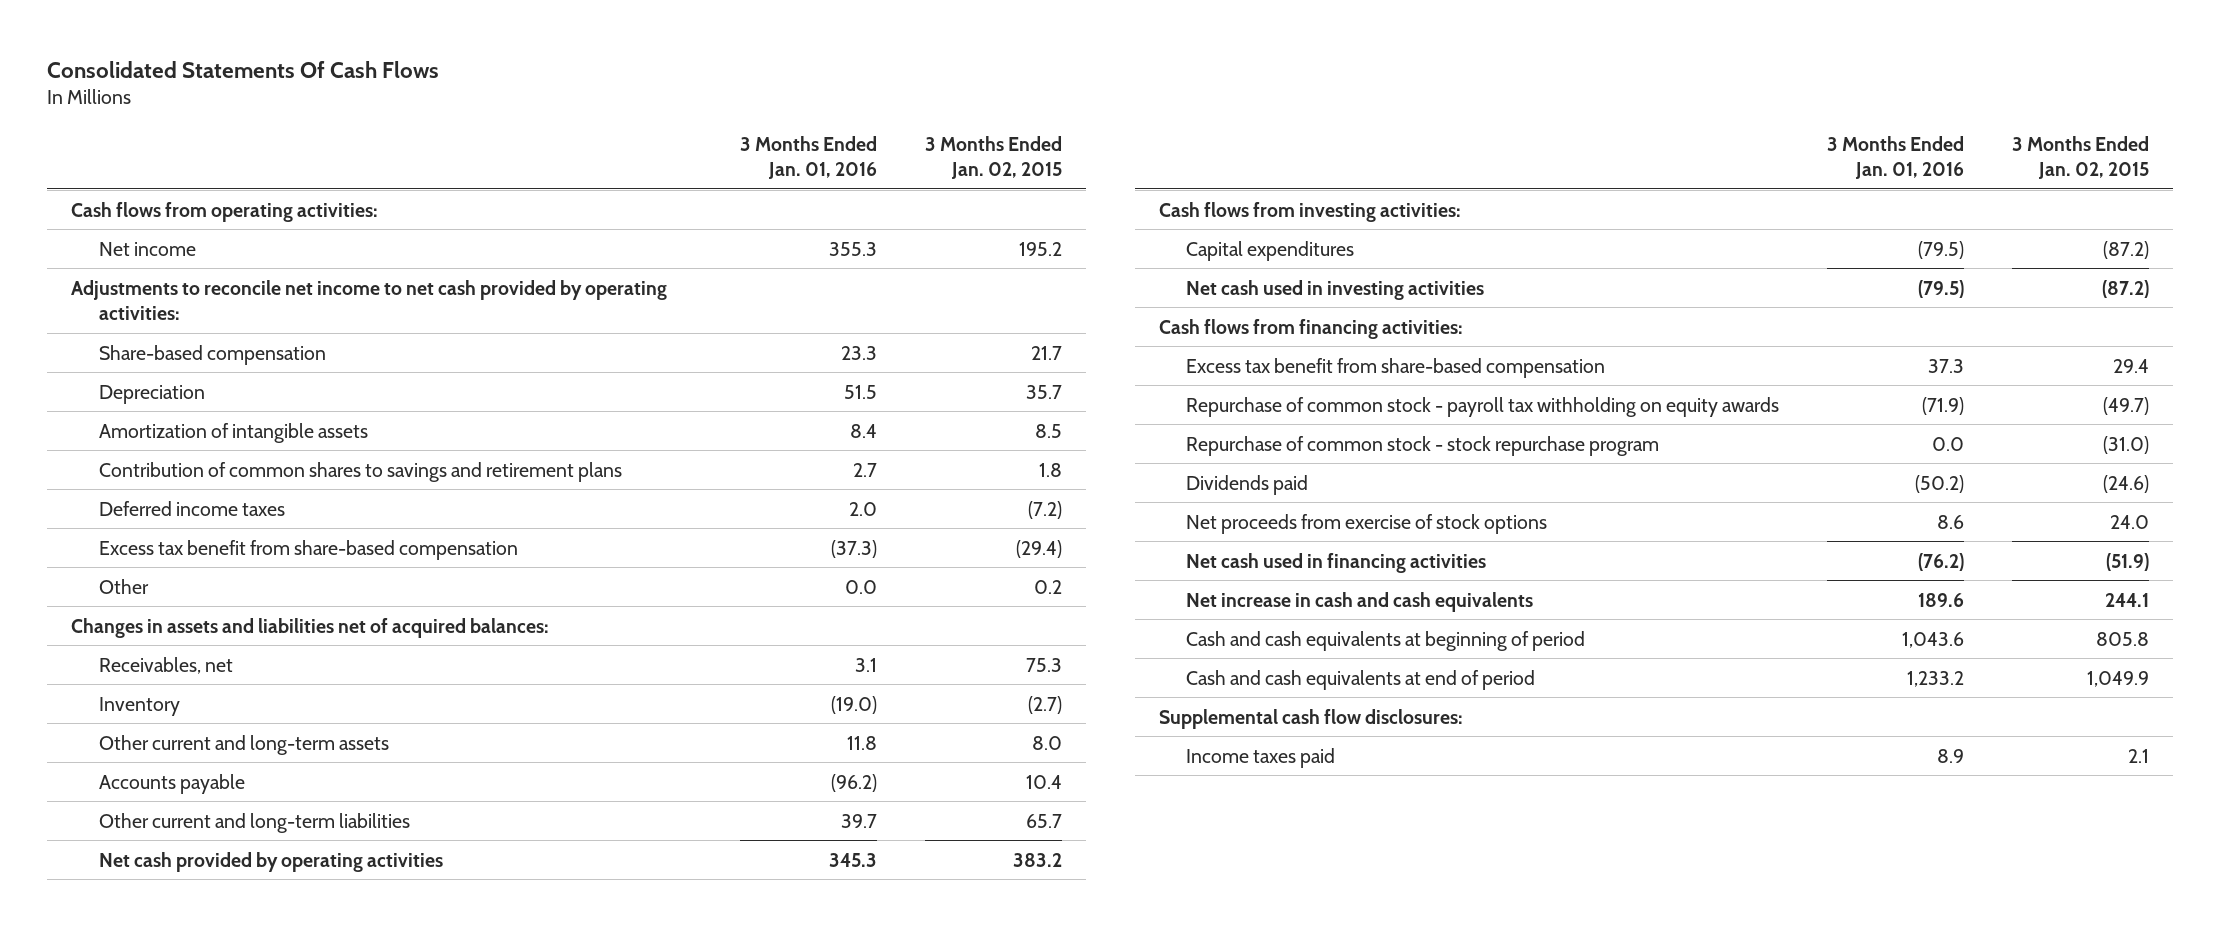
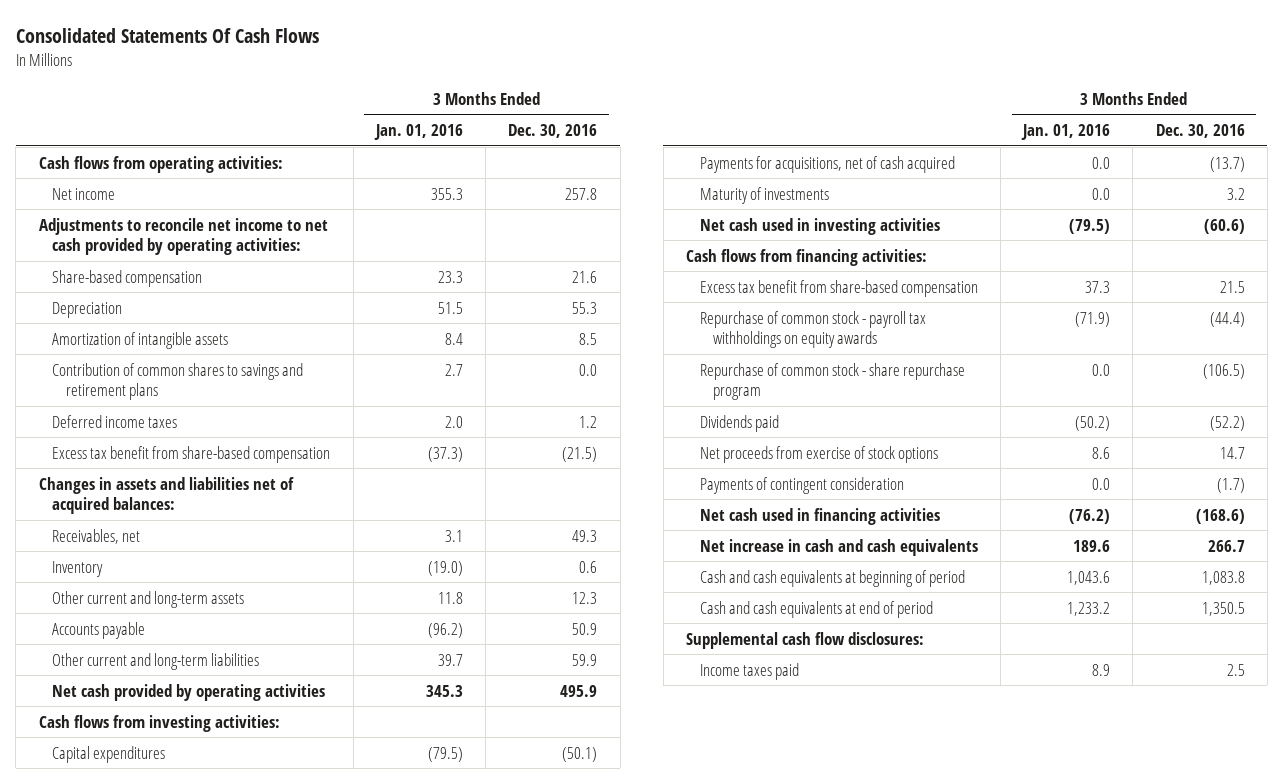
[924,135,1062,179] 3 Months Ended Jan. 02, 2015 -> none
none -> [508,124,598,139] Dec. 30, 2016
[98,578,149,594] Other -> none
none -> [699,155,955,173] Payments for acquisitions, net of cash acquired
none -> [699,186,829,204] Maturity of investments
[1186,396,1780,417] Repurchase of common stock - payroll tax withholding on equity awards -> [699,310,926,349] Repurchase of common stock - payroll tax withholdings on equity awards
[1186,435,1660,456] Repurchase of common stock - stock repurchase program -> [699,362,965,401] Repurchase of common stock - share repurchase program
none -> [699,476,904,494] Payments of contingent consideration

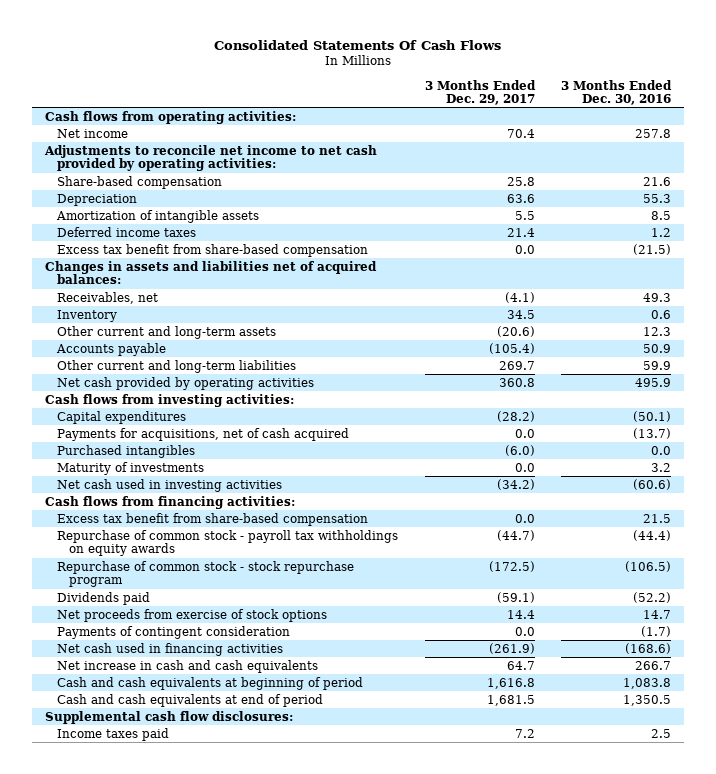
[373,124,463,141] Jan. 01, 2016 -> none
none -> [424,79,536,105] 3 Months Ended Dec. 29, 2017
[52,362,304,401] Contribution of common shares to savings and retirement plans -> none
none -> [57,444,196,458] Purchased intangibles
[699,362,965,401] Repurchase of common stock - share repurchase program -> [57,560,355,588] Repurchase of common stock - stock repurchase program

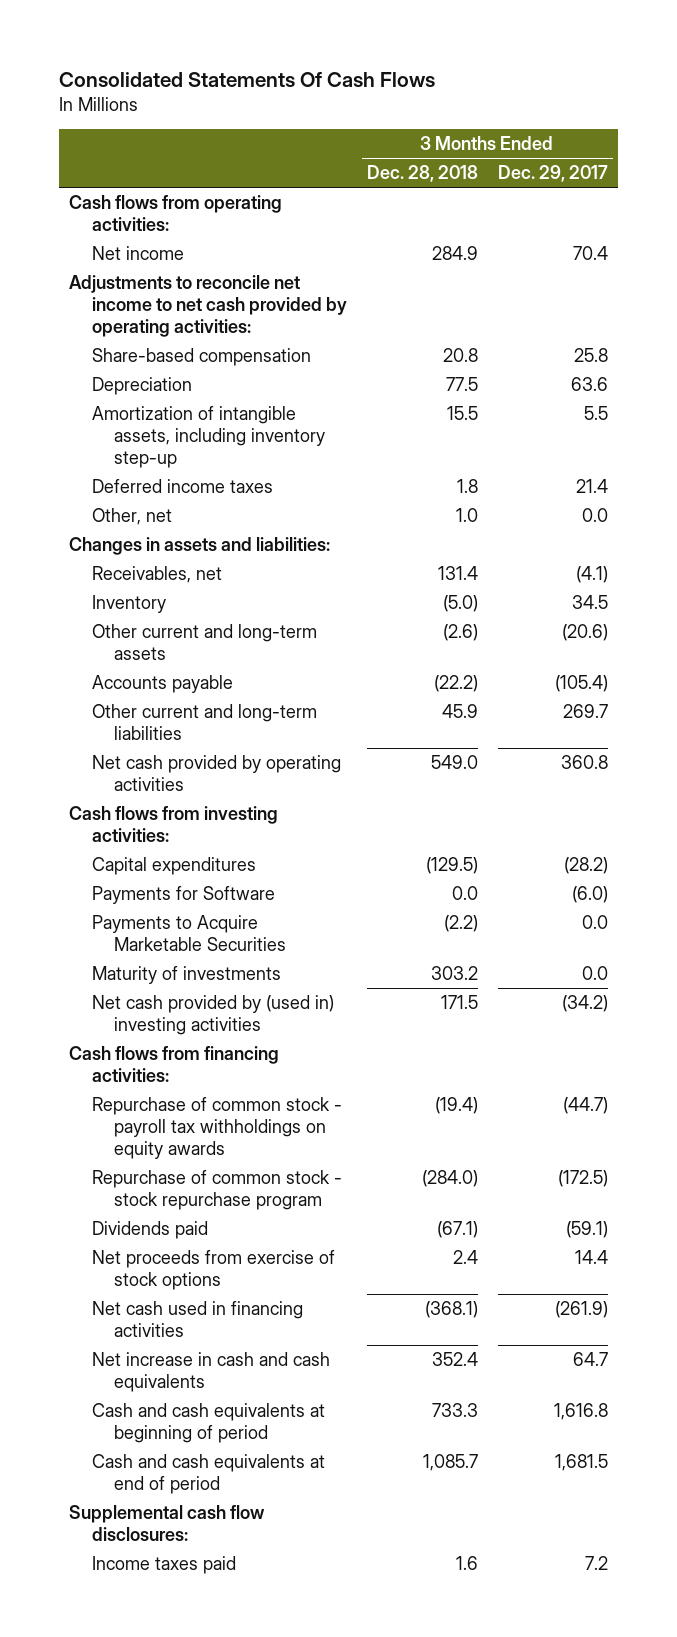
[561,79,673,105] 3 Months Ended Dec. 30, 2016 -> none
none -> [366,165,478,183] Dec. 28, 2018
[56,209,260,223] Amortization of intangible assets -> [91,406,325,468] Amortization of intangible assets, including inventory step-up
[57,243,369,257] Excess tax benefit from share-based compensation -> none
none -> [91,508,172,526] Other, net
[45,260,378,285] Changes in assets and liabilities net of acquired balances: -> [69,537,331,556] Changes in assets and liabilities:
[57,427,350,441] Payments for acquisitions, net of cash acquired -> none
[57,444,196,458] Purchased intangibles -> [91,886,275,905] Payments for Software
none -> [91,915,286,951] Payments to Acquire Marketable Securities
[57,478,283,492] Net cash used in investing activities -> [91,995,334,1035] Net cash provided by (used in) investing activities
[57,512,369,526] Excess tax benefit from share-based compensation -> none
[57,625,291,639] Payments of contingent consideration -> none

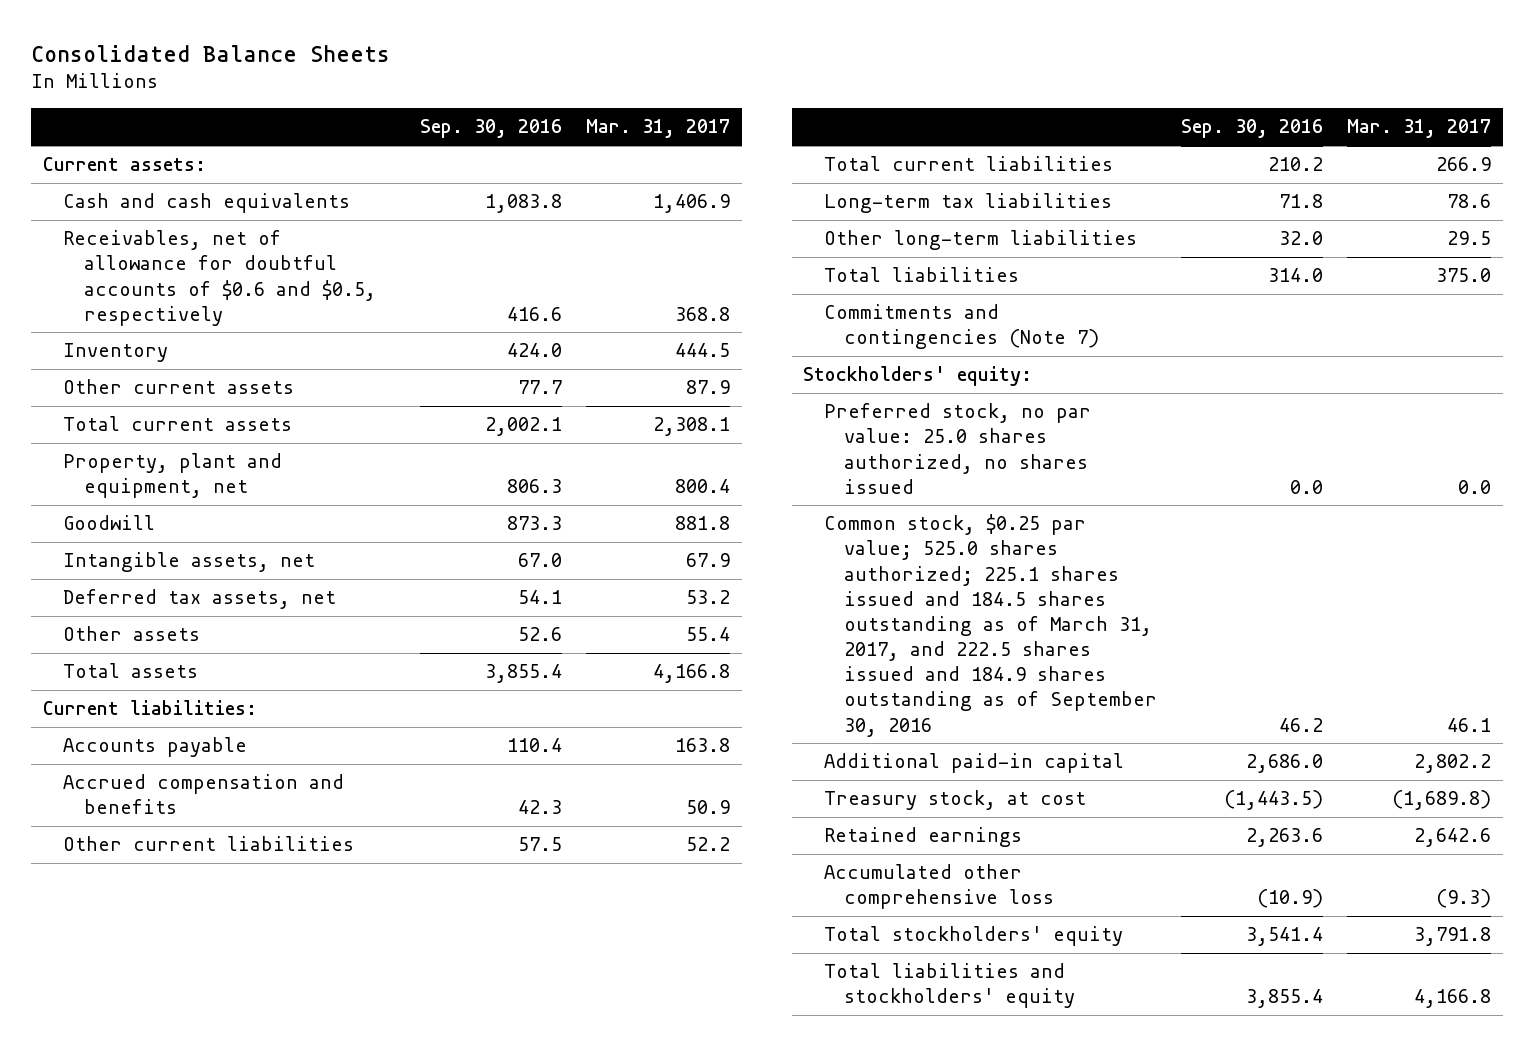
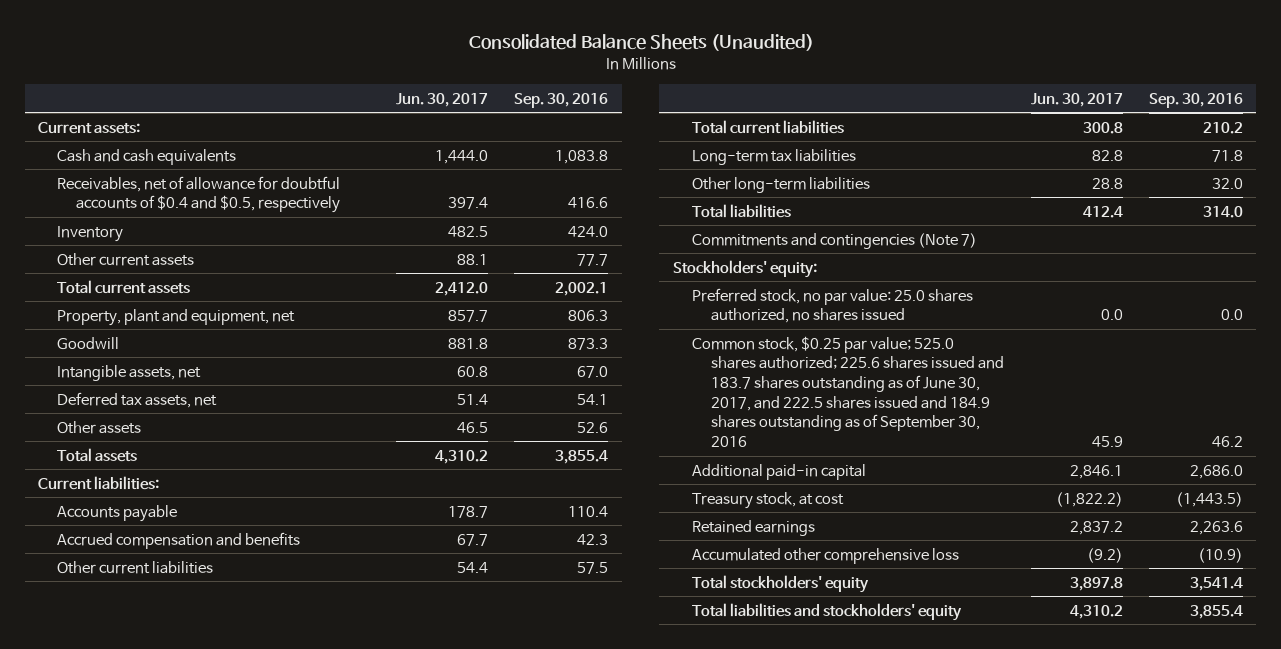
[30,44,390,62] Consolidated Balance Sheets -> [468,34,814,52] Consolidated Balance Sheets (Unaudited)
[586,119,731,139] Mar. 31, 2017 -> none
none -> [395,92,488,107] Jun. 30, 2017
[63,230,376,326] Receivables, net of allowance for doubtful accounts of $0.6 and $0.5, respectively -> [57,175,341,214] Receivables, net of allowance for doubtful accounts of $0.4 and $0.5, respectively
[823,514,1158,737] Common stock, $0.25 par value; 525.0 shares authorized; 225.1 shares issued and 184.5 shares outstanding as of March 31, 2017, and 222.5 shares issued and 184.9 shares outstanding as of September 30, 2016 -> [691,335,1005,448] Common stock, $0.25 par value; 525.0 shares authorized; 225.6 shares issued and 183.7 shares outstanding as of June 30, 2017, and 222.5 shares issued and 184.9 shares outstanding as of September 30, 2016

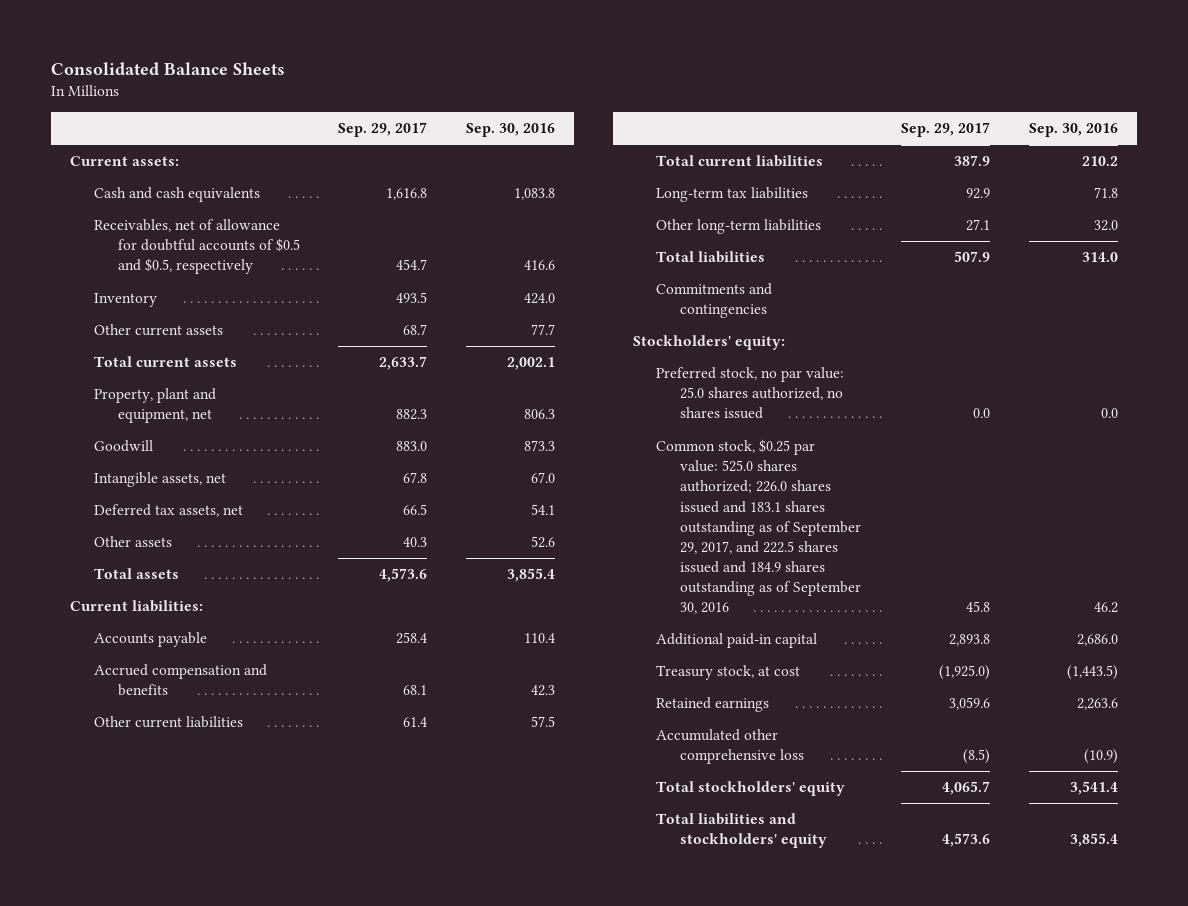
[468,34,814,52] Consolidated Balance Sheets (Unaudited) -> [50,62,285,76] Consolidated Balance Sheets
[395,92,488,107] Jun. 30, 2017 -> none
none -> [338,122,428,138] Sep. 29, 2017
[57,175,341,214] Receivables, net of allowance for doubtful accounts of $0.4 and $0.5, respectively -> [93,219,300,275] Receivables, net of allowance for doubtful accounts of $0.5 and $0.5, respectively
[691,232,977,249] Commitments and contingencies (Note 7) -> [656,283,773,319] Commitments and contingencies
[691,335,1005,448] Common stock, $0.25 par value; 525.0 shares authorized; 225.6 shares issued and 183.7 shares outstanding as of June 30, 2017, and 222.5 shares issued and 184.9 shares outstanding as of September 30, 2016 -> [656,439,862,615] Common stock, $0.25 par value: 525.0 shares authorized; 226.0 shares issued and 183.1 shares outstanding as of September 29, 2017, and 222.5 shares issued and 184.9 shares outstanding as of September 30, 2016

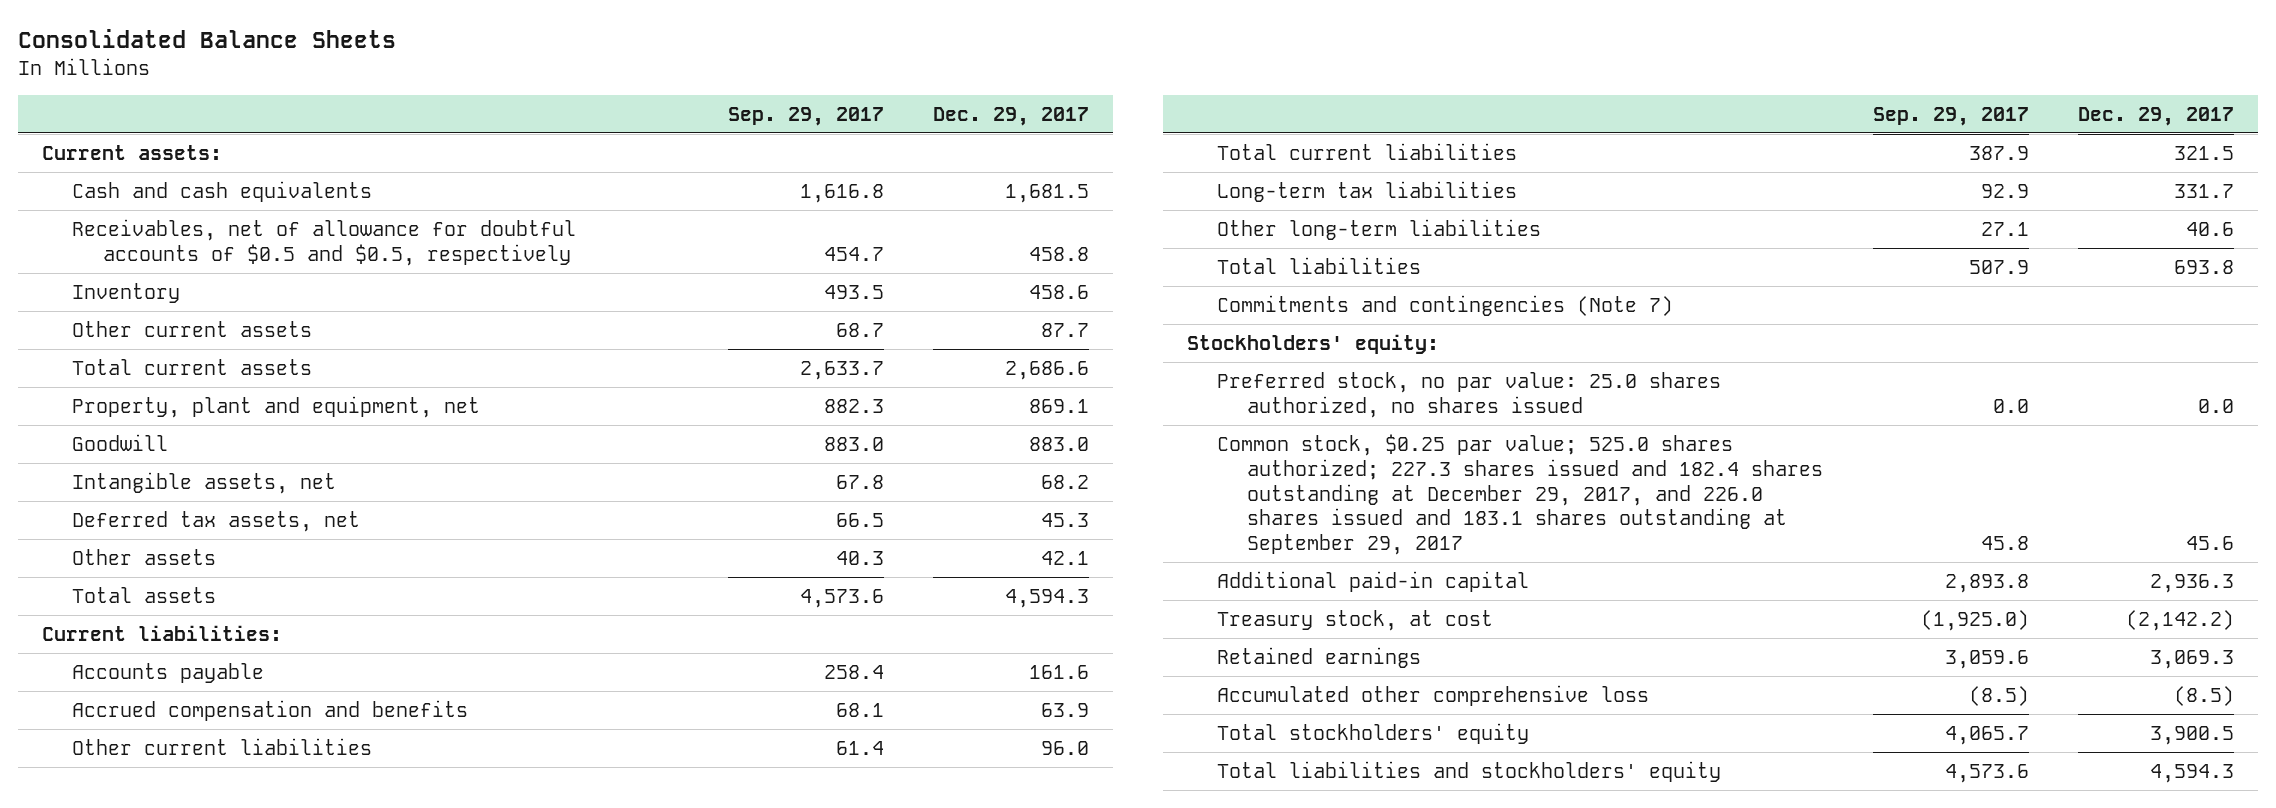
[466,123,556,138] Sep. 30, 2016 -> none
none -> [932,106,1089,126] Dec. 29, 2017
[656,283,773,319] Commitments and contingencies -> [1217,294,1674,316] Commitments and contingencies (Note 7)
[656,439,862,615] Common stock, $0.25 par value: 525.0 shares authorized; 226.0 shares issued and 183.1 shares outstanding as of September 29, 2017, and 222.5 shares issued and 184.9 shares outstanding as of September 30, 2016 -> [1217,433,1824,556] Common stock, $0.25 par value; 525.0 shares authorized; 227.3 shares issued and 182.4 shares outstanding at December 29, 2017, and 226.0 shares issued and 183.1 shares outstanding at September 29, 2017

